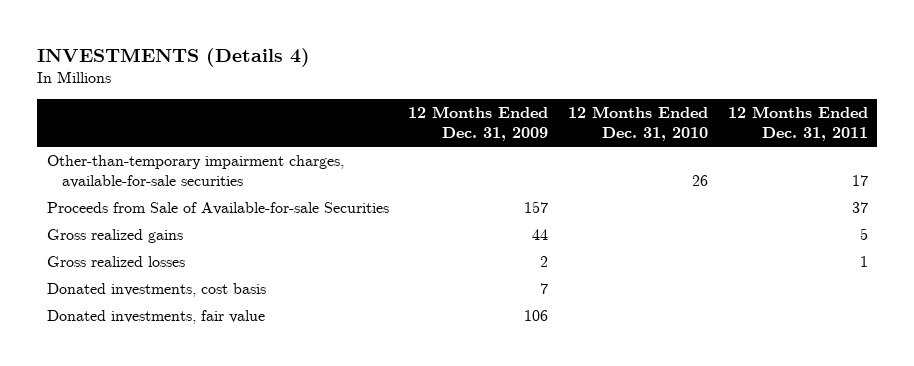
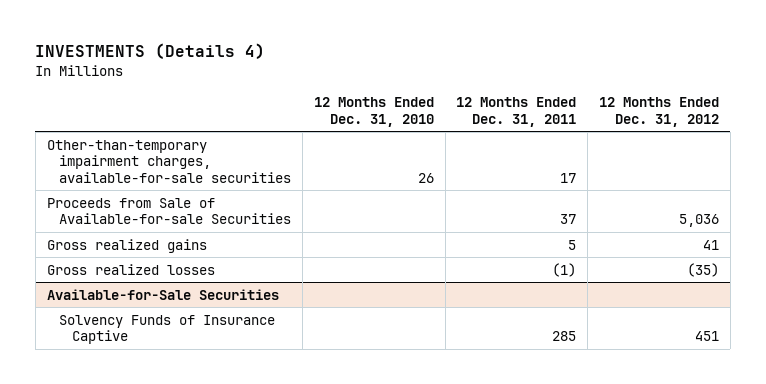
[408,105,549,142] 12 Months Ended Dec. 31, 2009 -> none
none -> [599,97,720,128] 12 Months Ended Dec. 31, 2012
[46,282,266,297] Donated investments, cost basis -> none
[46,309,265,324] Donated investments, fair value -> none
[859,255,868,267] 1 -> [552,262,577,277] (1)
none -> [46,288,279,300] Available-for-Sale Securities
none -> [59,314,276,345] Solvency Funds of Insurance Captive

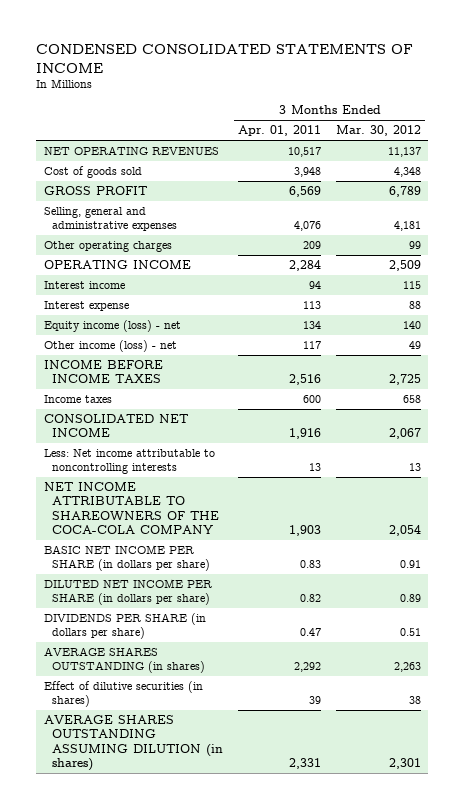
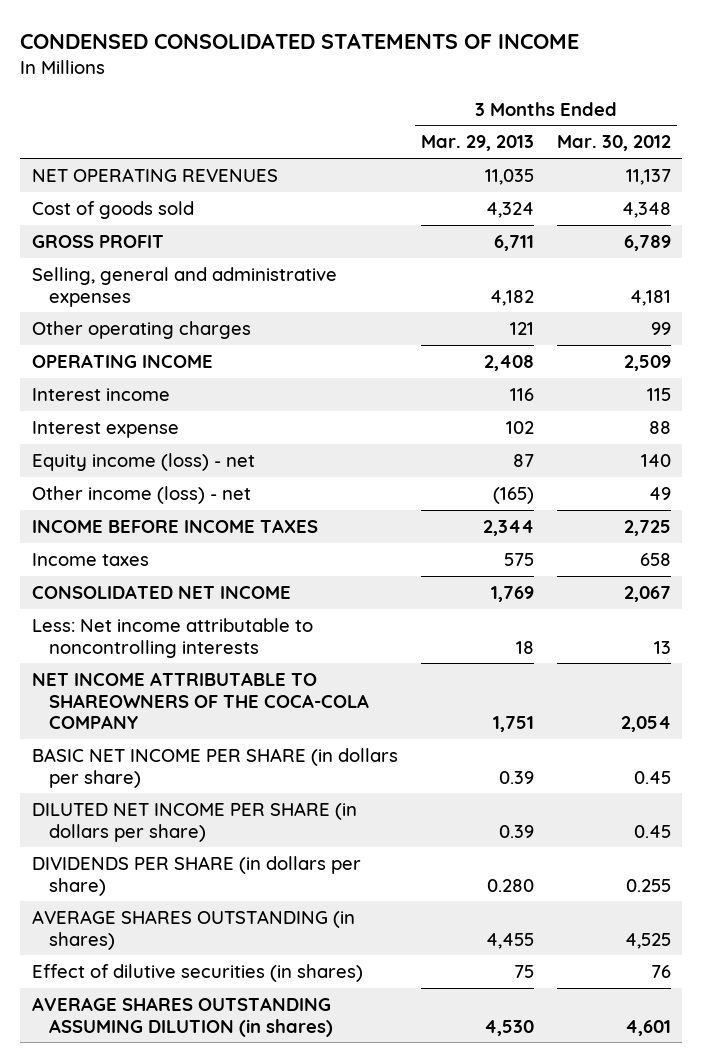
[238,125,322,137] Apr. 01, 2011 -> none
none -> [420,135,534,152] Mar. 29, 2013
[399,560,421,569] 0.91 -> [633,770,671,784] 0.45
[399,594,421,603] 0.89 -> [633,824,671,838] 0.45
[399,628,421,637] 0.51 -> [625,878,671,892] 0.255
[393,662,421,673] 2,263 -> [624,932,671,949] 4,525
[408,696,421,705] 38 -> [650,964,671,978] 76
[388,758,421,770] 2,301 -> [624,1019,671,1036] 4,601

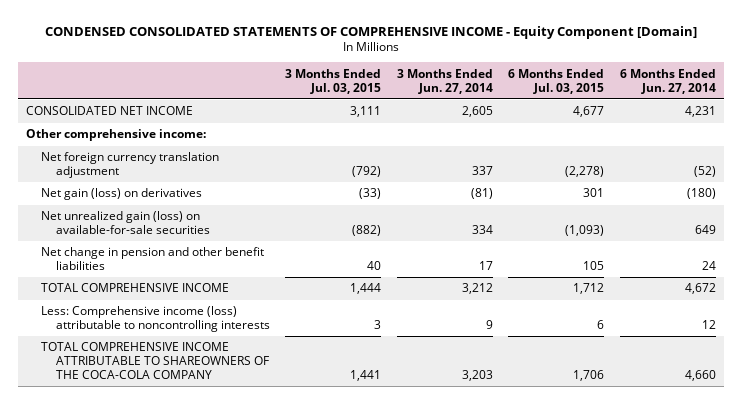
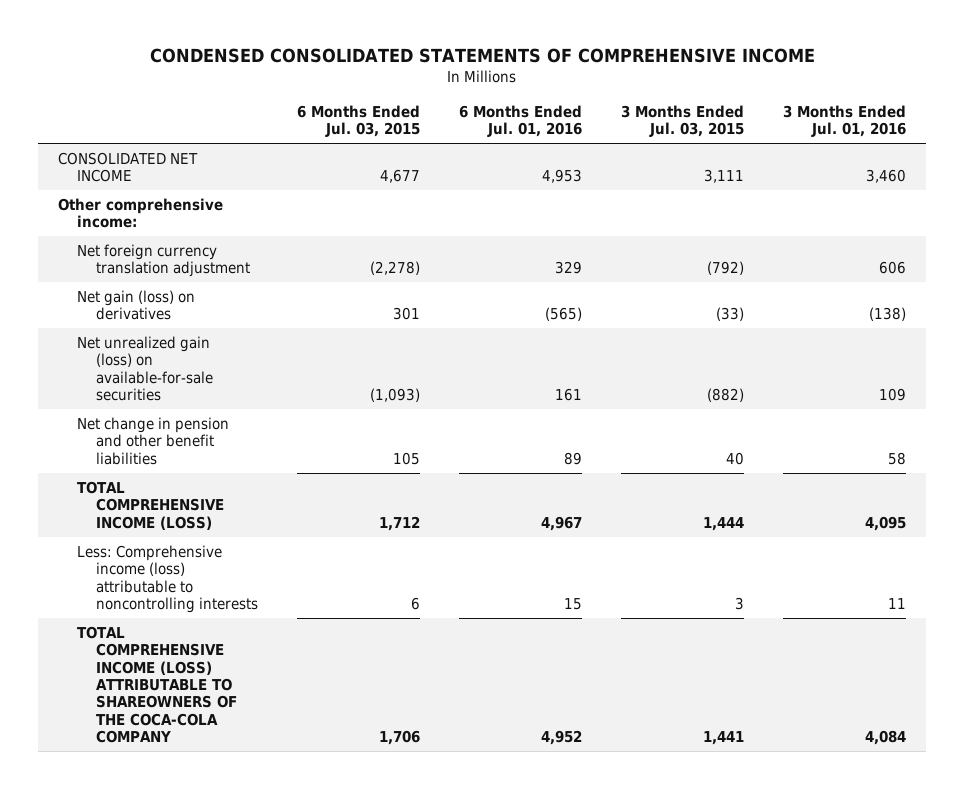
[44,25,697,39] CONDENSED CONSOLIDATED STATEMENTS OF COMPREHENSIVE INCOME - Equity Component [Domain] -> [149,47,815,63] CONDENSED CONSOLIDATED STATEMENTS OF COMPREHENSIVE INCOME
[396,68,493,94] 3 Months Ended Jun. 27, 2014 -> none
[619,68,716,94] 6 Months Ended Jun. 27, 2014 -> none
none -> [459,104,583,138] 6 Months Ended Jul. 01, 2016
none -> [783,104,907,138] 3 Months Ended Jul. 01, 2016
[40,283,229,293] TOTAL COMPREHENSIVE INCOME -> [76,481,225,530] TOTAL COMPREHENSIVE INCOME (LOSS)
[40,342,269,380] TOTAL COMPREHENSIVE INCOME ATTRIBUTABLE TO SHAREOWNERS OF THE COCA-COLA COMPANY -> [76,626,238,744] TOTAL COMPREHENSIVE INCOME (LOSS) ATTRIBUTABLE TO SHAREOWNERS OF THE COCA-COLA COMPANY

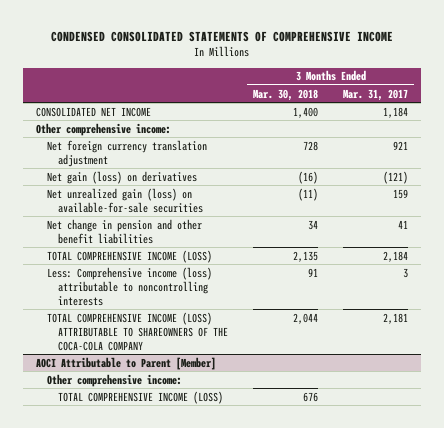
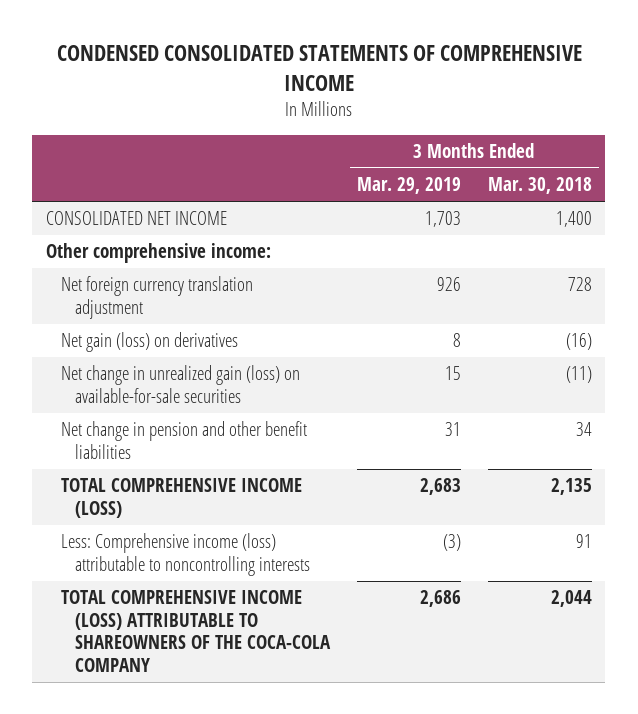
[343,88,409,101] Mar. 31, 2017 -> none
none -> [357,177,462,195] Mar. 29, 2019
[46,187,204,213] Net unrealized gain (loss) on available-for-sale securities -> [60,365,300,403] Net change in unrealized gain (loss) on available-for-sale securities
[35,356,216,370] AOCI Attributable to Parent [Member] -> none
[46,373,182,387] Other comprehensive income: -> none
[58,390,224,404] TOTAL COMPREHENSIVE INCOME (LOSS) -> none

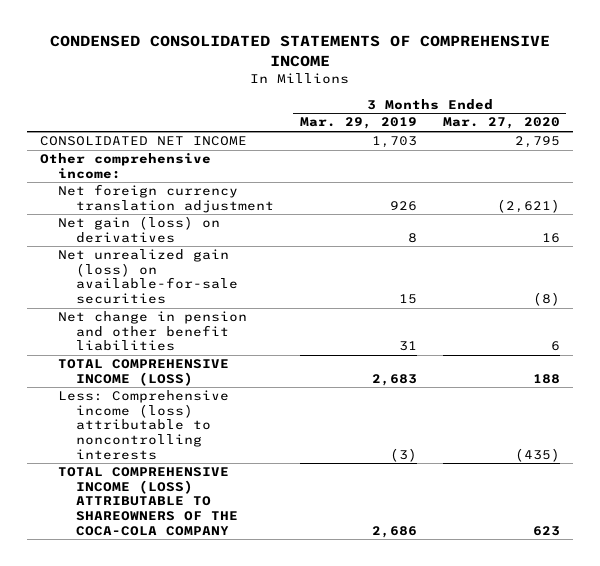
[487,177,592,195] Mar. 30, 2018 -> none
none -> [442,117,560,130] Mar. 27, 2020
[60,365,300,403] Net change in unrealized gain (loss) on available-for-sale securities -> [57,249,238,305] Net unrealized gain (loss) on available-for-sale securities

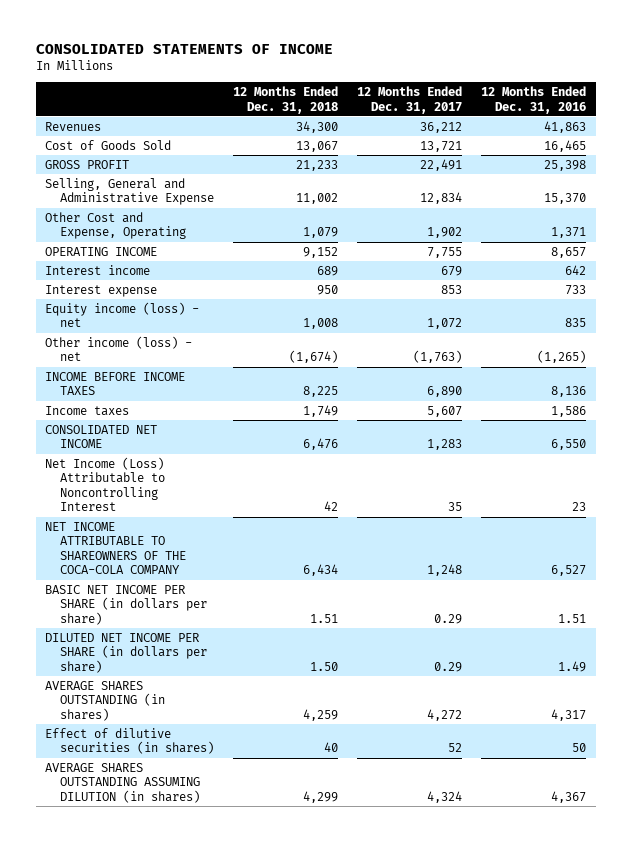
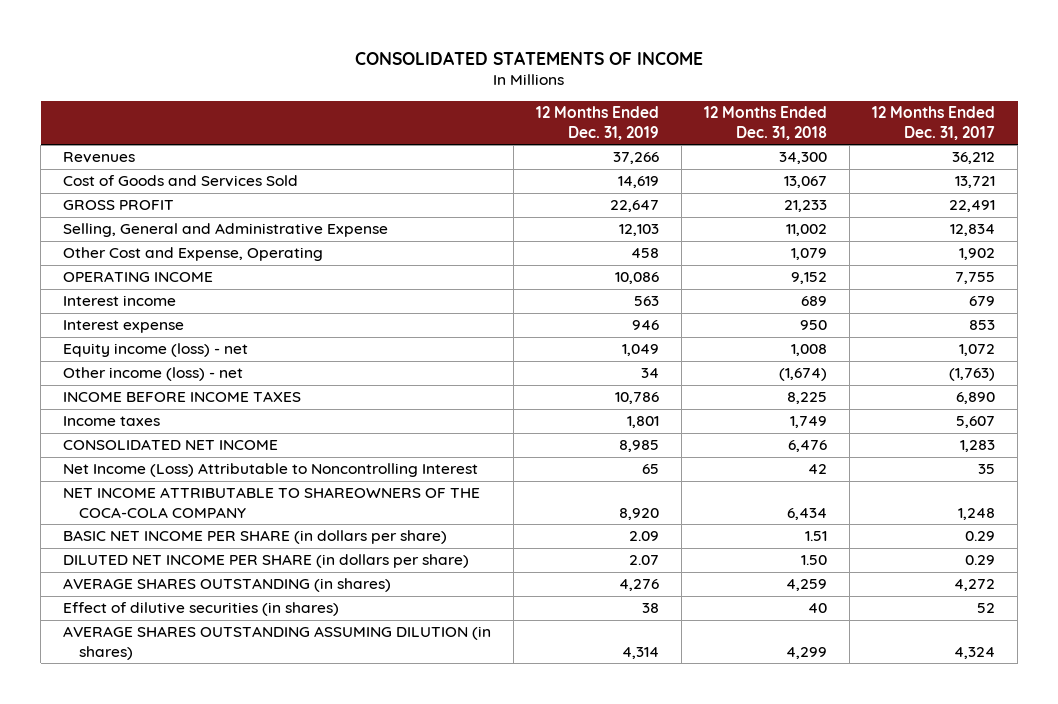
[481,86,587,114] 12 Months Ended Dec. 31, 2016 -> none
none -> [536,106,660,140] 12 Months Ended Dec. 31, 2019
[45,139,172,150] Cost of Goods Sold -> [63,175,299,188] Cost of Goods and Services Sold

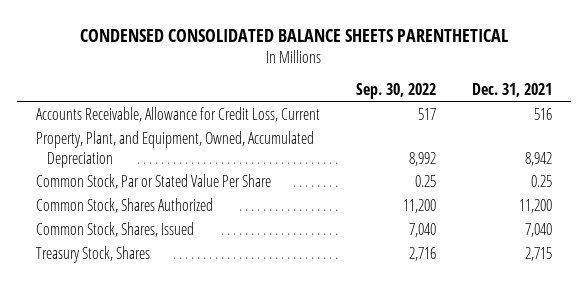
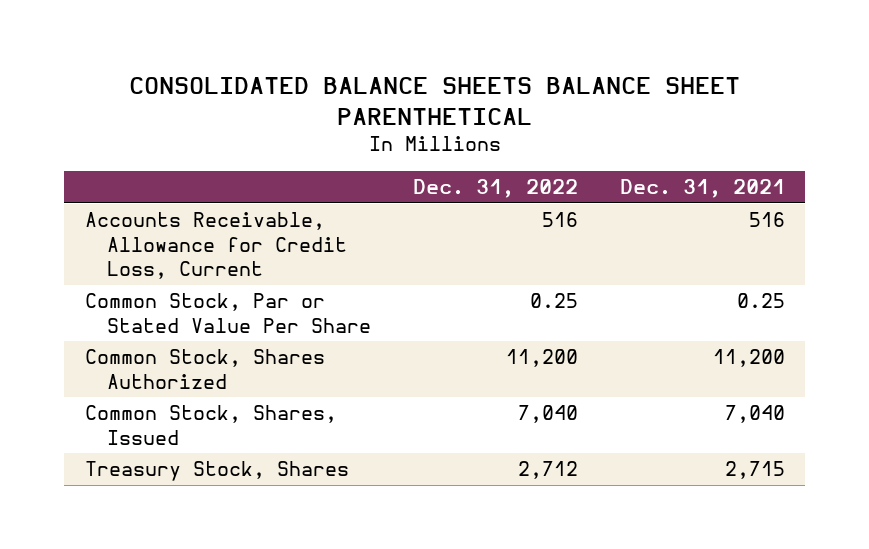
[80,28,509,42] CONDENSED CONSOLIDATED BALANCE SHEETS PARENTHETICAL -> [128,77,740,125] CONSOLIDATED BALANCE SHEETS BALANCE SHEET PARENTHETICAL
[356,83,437,100] Sep. 30, 2022 -> none
none -> [412,179,578,199] Dec. 31, 2022
[35,131,314,168] Property, Plant, and Equipment, Owned, Accumulated Depreciation -> none

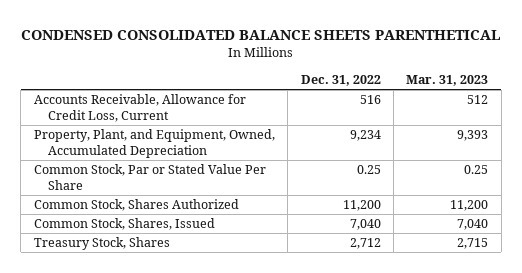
[128,77,740,125] CONSOLIDATED BALANCE SHEETS BALANCE SHEET PARENTHETICAL -> [21,30,501,41] CONDENSED CONSOLIDATED BALANCE SHEETS PARENTHETICAL
[619,179,785,199] Dec. 31, 2021 -> none
none -> [406,75,489,87] Mar. 31, 2023
none -> [33,129,275,158] Property, Plant, and Equipment, Owned, Accumulated Depreciation

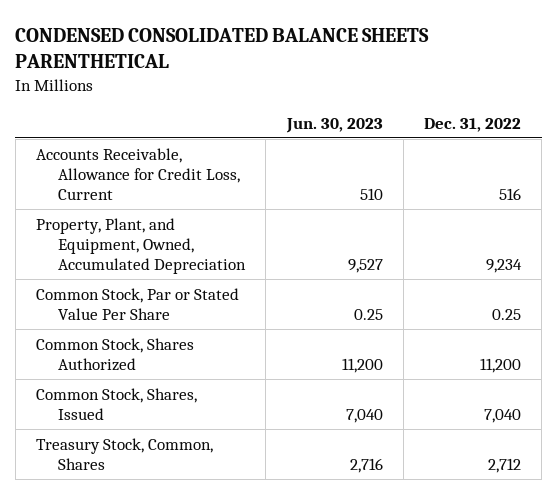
[406,75,489,87] Mar. 31, 2023 -> none
none -> [285,117,383,133] Jun. 30, 2023
[33,237,170,251] Treasury Stock, Shares -> [36,437,214,470] Treasury Stock, Common, Shares

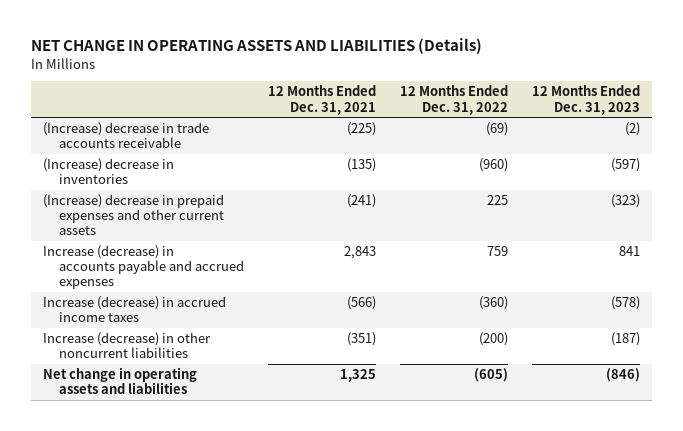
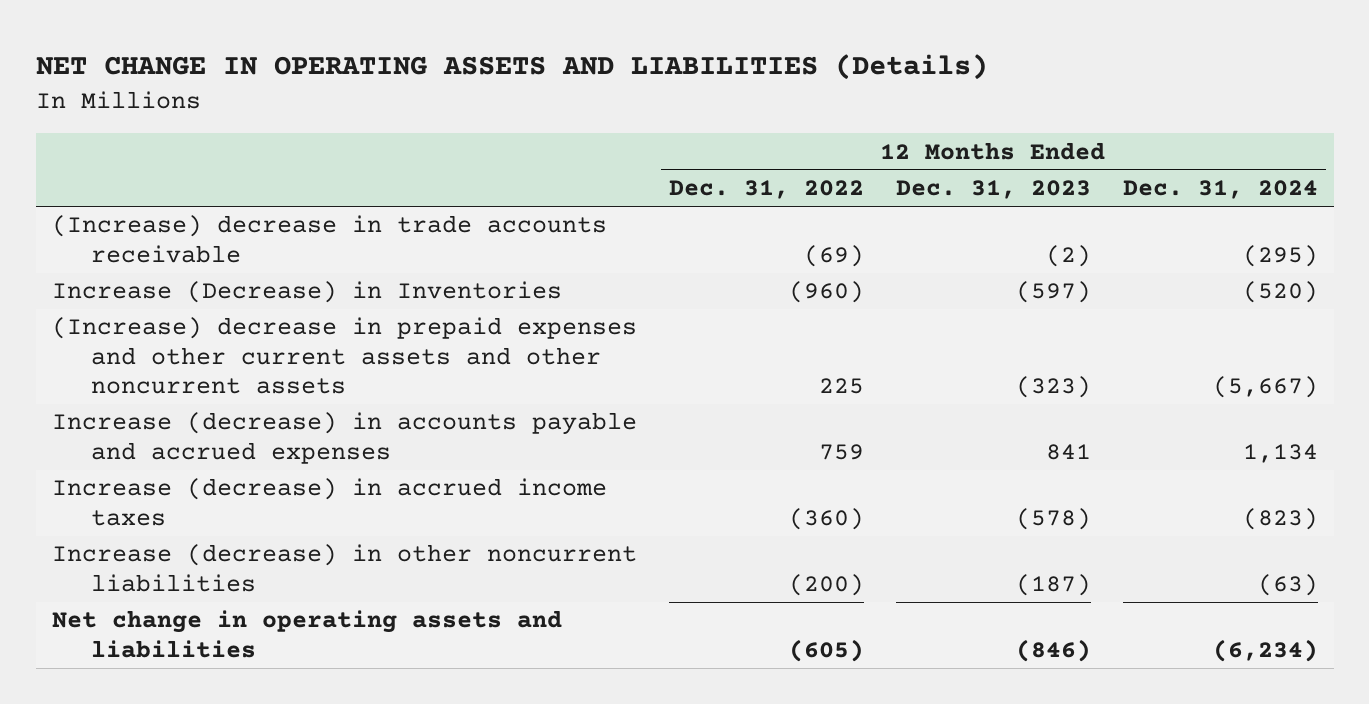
[268,85,377,115] 12 Months Ended Dec. 31, 2021 -> none
none -> [1122,180,1318,200] Dec. 31, 2024
[43,158,175,185] (Increase) decrease in inventories -> [51,281,562,304] Increase (Decrease) in Inventories
[43,194,225,236] (Increase) decrease in prepaid expenses and other current assets -> [51,317,637,395] (Increase) decrease in prepaid expenses and other current assets and other noncurrent assets

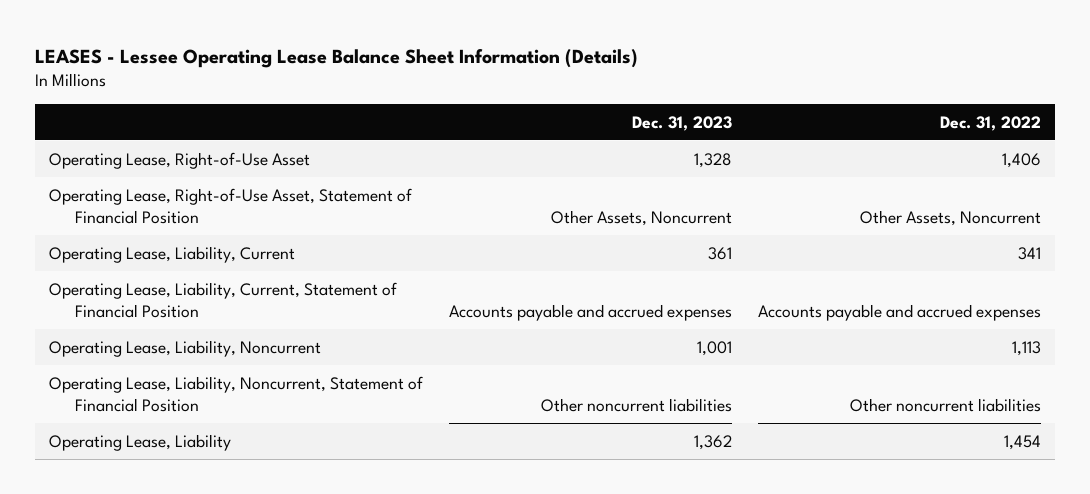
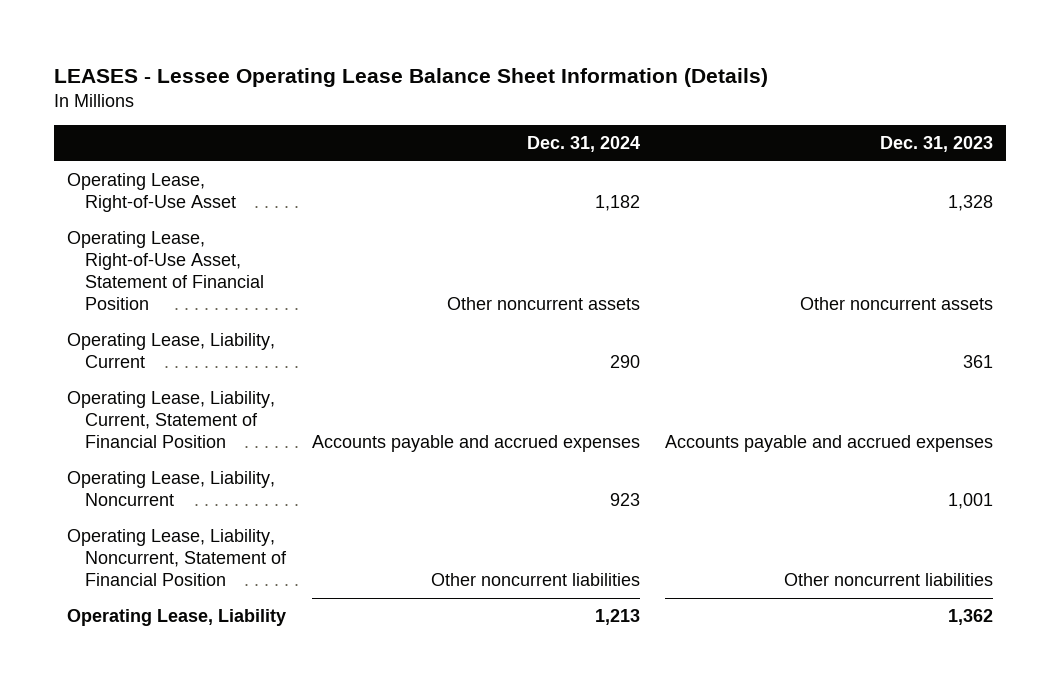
[940,115,1042,131] Dec. 31, 2022 -> none
none -> [526,136,640,153] Dec. 31, 2024
[551,209,733,226] Other Assets, Noncurrent -> [800,297,994,311] Other noncurrent assets

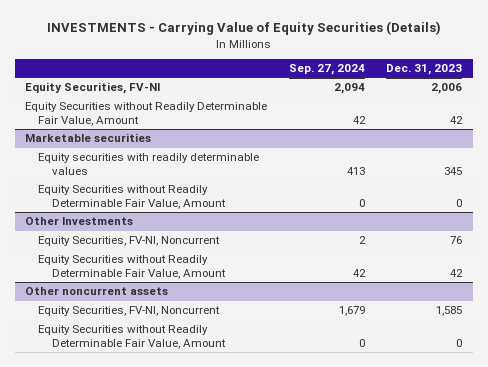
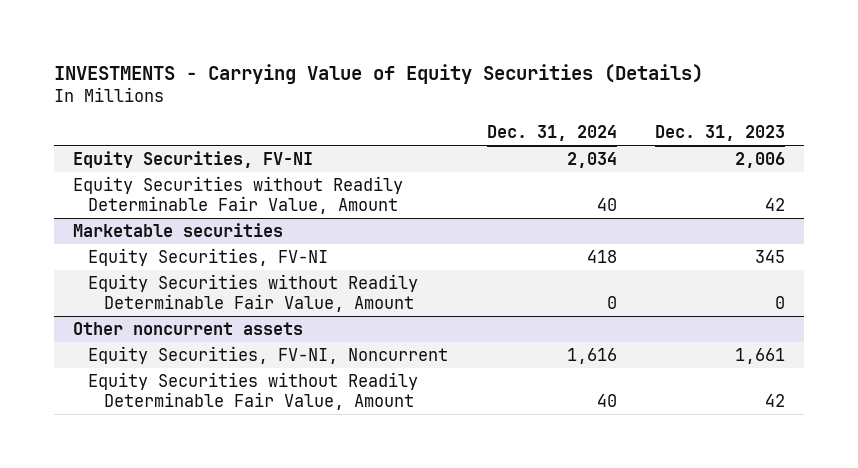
[288,64,365,76] Sep. 27, 2024 -> none
none -> [486,125,617,142] Dec. 31, 2024
[38,153,260,176] Equity securities with readily determinable values -> [88,248,329,267] Equity Securities, FV-NI
[25,217,134,226] Other Investments -> none
[38,236,221,247] Equity Securities, FV-NI, Noncurrent -> none
[38,255,226,280] Equity Securities without Readily Determinable Fair Value, Amount -> none
[436,306,463,317] 1,585 -> [735,348,786,365] 1,661
[456,339,463,348] 0 -> [765,393,786,407] 42

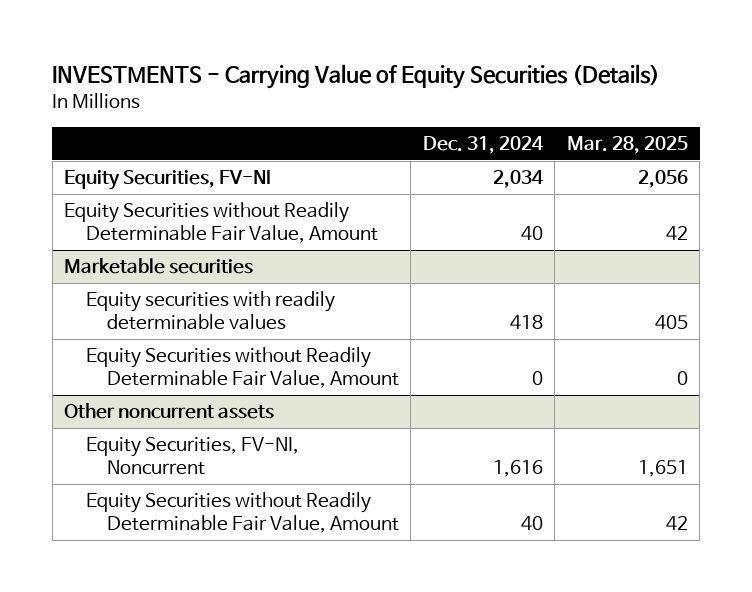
[655,125,786,142] Dec. 31, 2023 -> none
none -> [566,136,688,155] Mar. 28, 2025
[88,248,329,267] Equity Securities, FV-NI -> [85,291,335,331] Equity securities with readily determinable values

